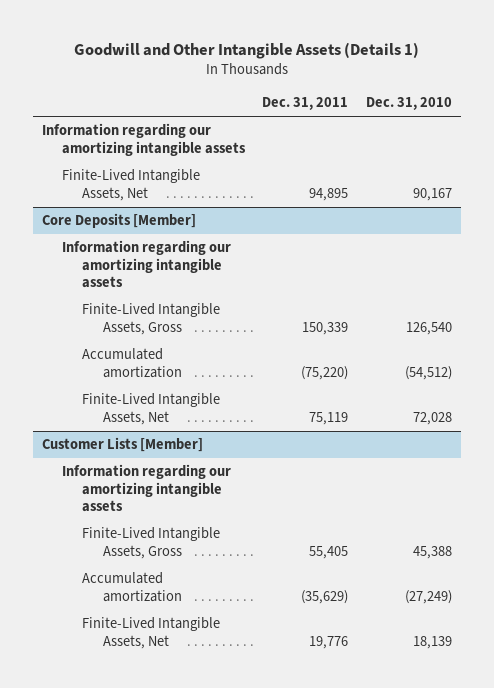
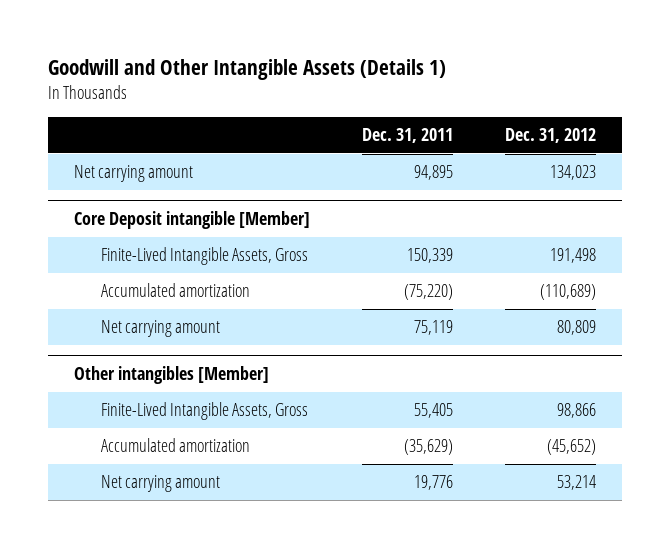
[366,97,453,111] Dec. 31, 2010 -> none
none -> [505,128,597,144] Dec. 31, 2012
[41,123,246,156] Information regarding our amortizing intangible assets -> none
[61,240,231,288] Information regarding our amortizing intangible assets -> none
[61,169,200,201] Finite-Lived Intangible Assets, Net -> [73,165,193,183] Net carrying amount
[41,213,196,229] Core Deposits [Member] -> [73,211,310,230] Core Deposit intangible [Member]
[41,437,203,453] Customer Lists [Member] -> none
[61,464,231,512] Information regarding our amortizing intangible assets -> none
[82,393,221,425] Finite-Lived Intangible Assets, Net -> [101,320,221,338] Net carrying amount
none -> [73,366,269,385] Other intangibles [Member]
[82,617,221,649] Finite-Lived Intangible Assets, Net -> [101,475,221,493] Net carrying amount

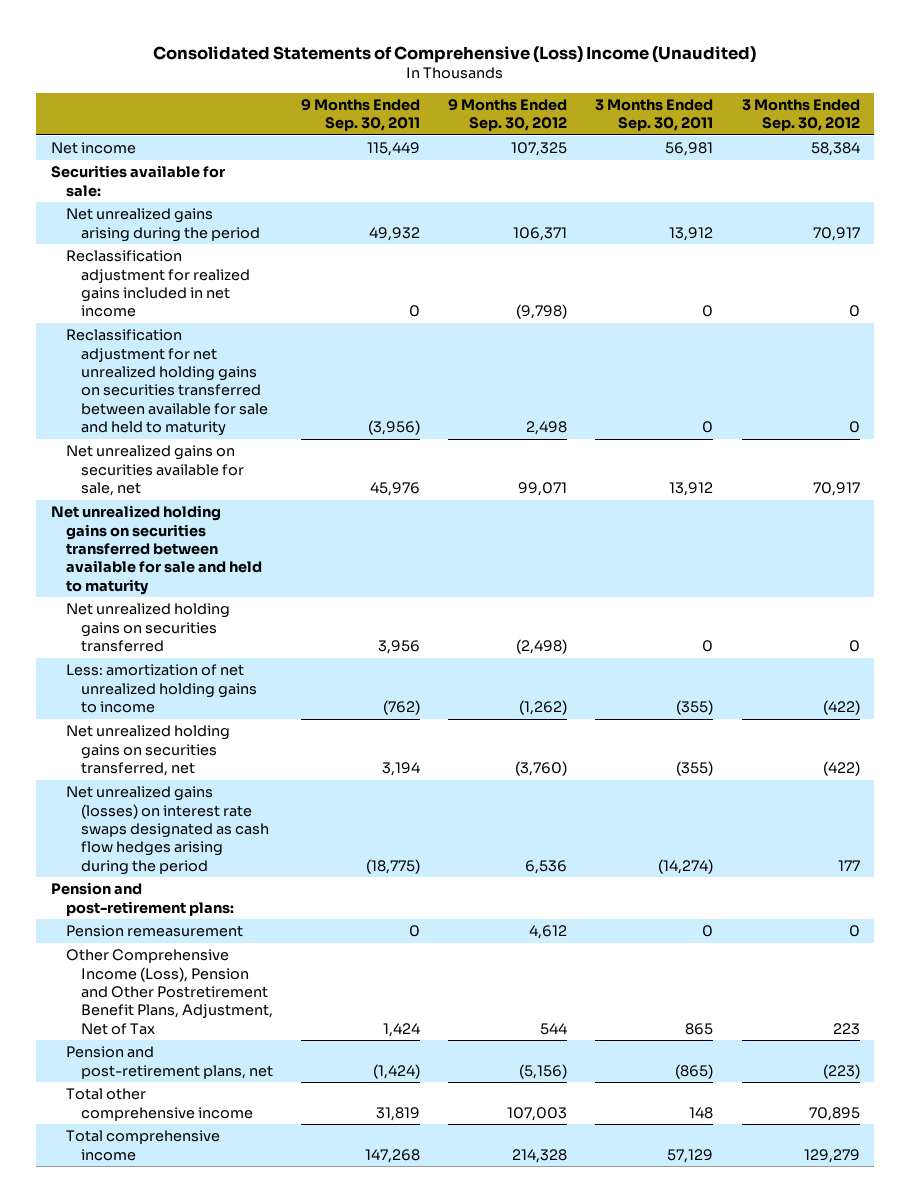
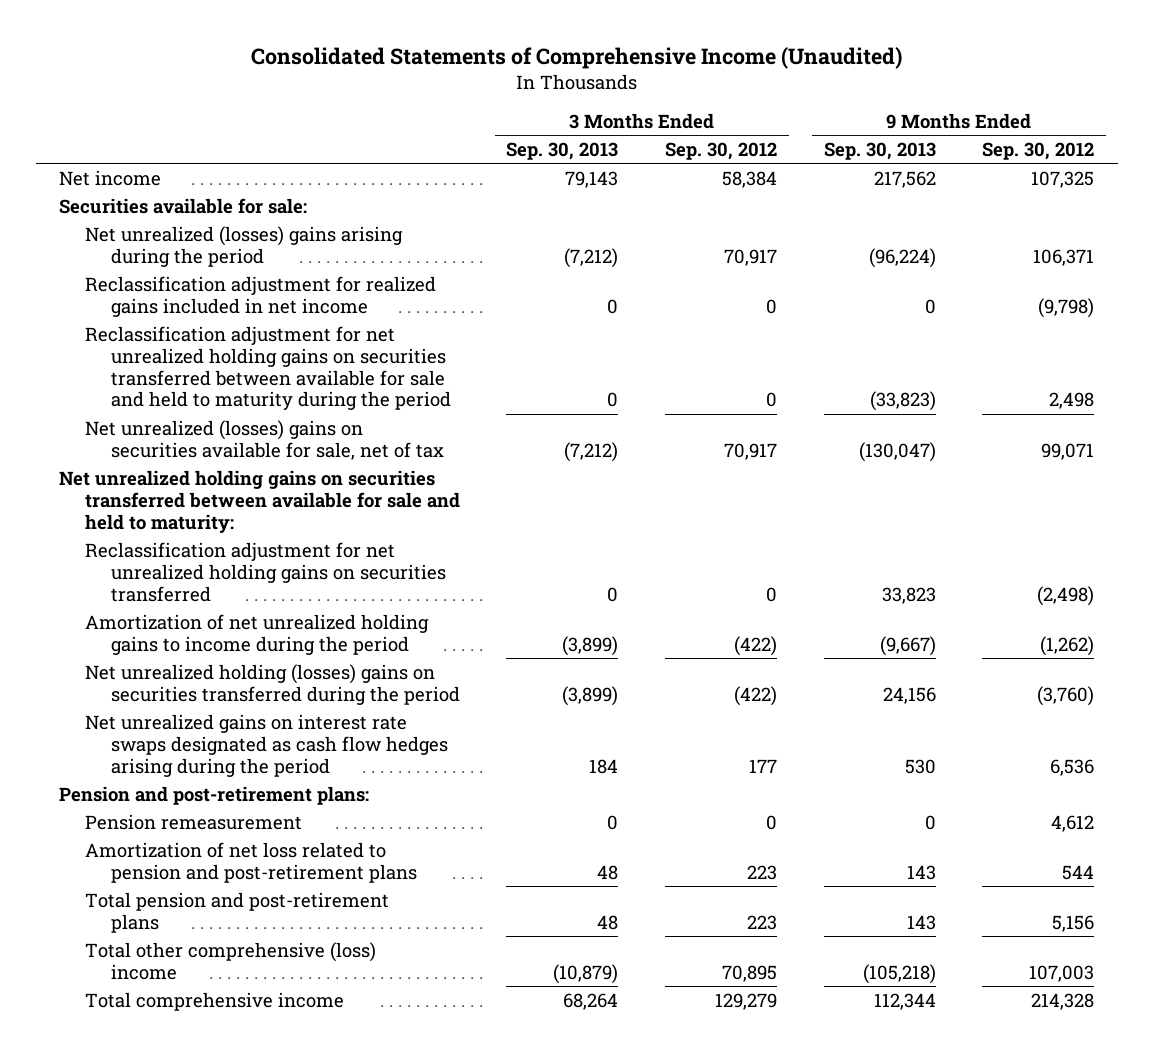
[153,45,757,63] Consolidated Statements of Comprehensive (Loss) Income (Unaudited) -> [250,47,902,70] Consolidated Statements of Comprehensive Income (Unaudited)
[300,98,420,132] 9 Months Ended Sep. 30, 2011 -> none
[595,98,714,132] 3 Months Ended Sep. 30, 2011 -> none
none -> [506,142,619,161] Sep. 30, 2013
none -> [823,142,936,161] Sep. 30, 2013
[65,208,260,242] Net unrealized gains arising during the period -> [84,225,403,267] Net unrealized (losses) gains arising during the period
[65,329,268,436] Reclassification adjustment for net unrealized holding gains on securities transferred between available for sale and held to maturity -> [84,325,451,411] Reclassification adjustment for net unrealized holding gains on securities transferred between available for sale and held to maturity during the period
[65,445,244,496] Net unrealized gains on securities available for sale, net -> [84,419,444,460] Net unrealized (losses) gains on securities available for sale, net of tax
[50,505,262,595] Net unrealized holding gains on securities transferred between available for sale and held to maturity -> [58,469,460,533] Net unrealized holding gains on securities transferred between available for sale and held to maturity:
[65,603,230,652] Net unrealized holding gains on securities transferred -> [84,541,446,602] Reclassification adjustment for net unrealized holding gains on securities transferred
[65,664,257,713] Less: amortization of net unrealized holding gains to income -> [84,613,429,655] Amortization of net unrealized holding gains to income during the period
[65,725,230,776] Net unrealized holding gains on securities transferred, net -> [84,663,460,705] Net unrealized holding (losses) gains on securities transferred during the period
[65,786,269,875] Net unrealized gains (losses) on interest rate swaps designated as cash flow hedges arising during the period -> [84,713,448,777] Net unrealized gains on interest rate swaps designated as cash flow hedges arising during the period
[65,949,273,1035] Other Comprehensive Income (Loss), Pension and Other Postretirement Benefit Plans, Adjustment, Net of Tax -> [84,841,417,883] Amortization of net loss related to pension and post-retirement plans
[65,1046,273,1079] Pension and post-retirement plans, net -> [84,891,389,933] Total pension and post-retirement plans
[519,1063,568,1079] (5,156) -> [1052,914,1095,932] 5,156
[822,1063,860,1079] (223) -> [747,914,778,930] 223
[65,1088,253,1121] Total other comprehensive income -> [84,941,376,980] Total other comprehensive (loss) income

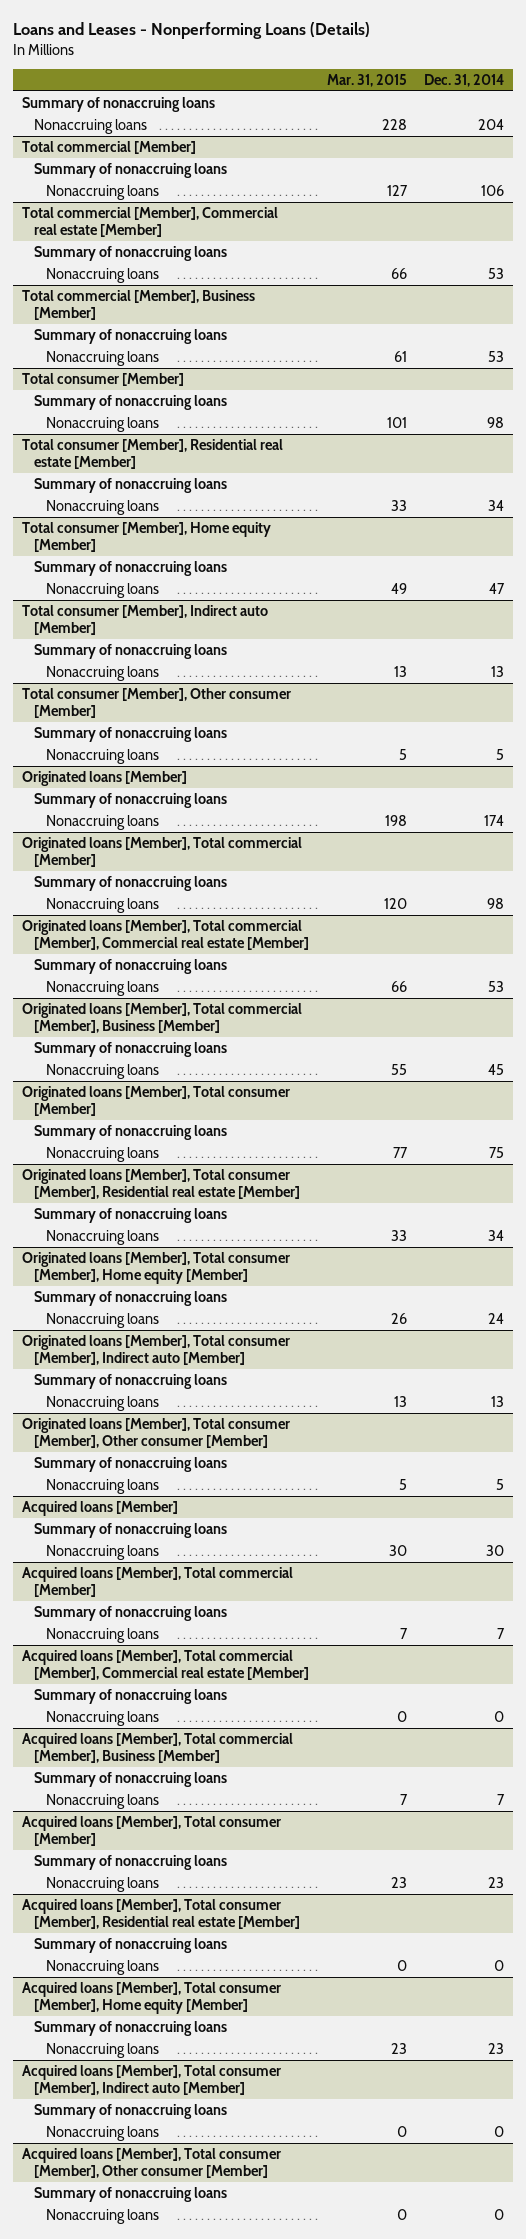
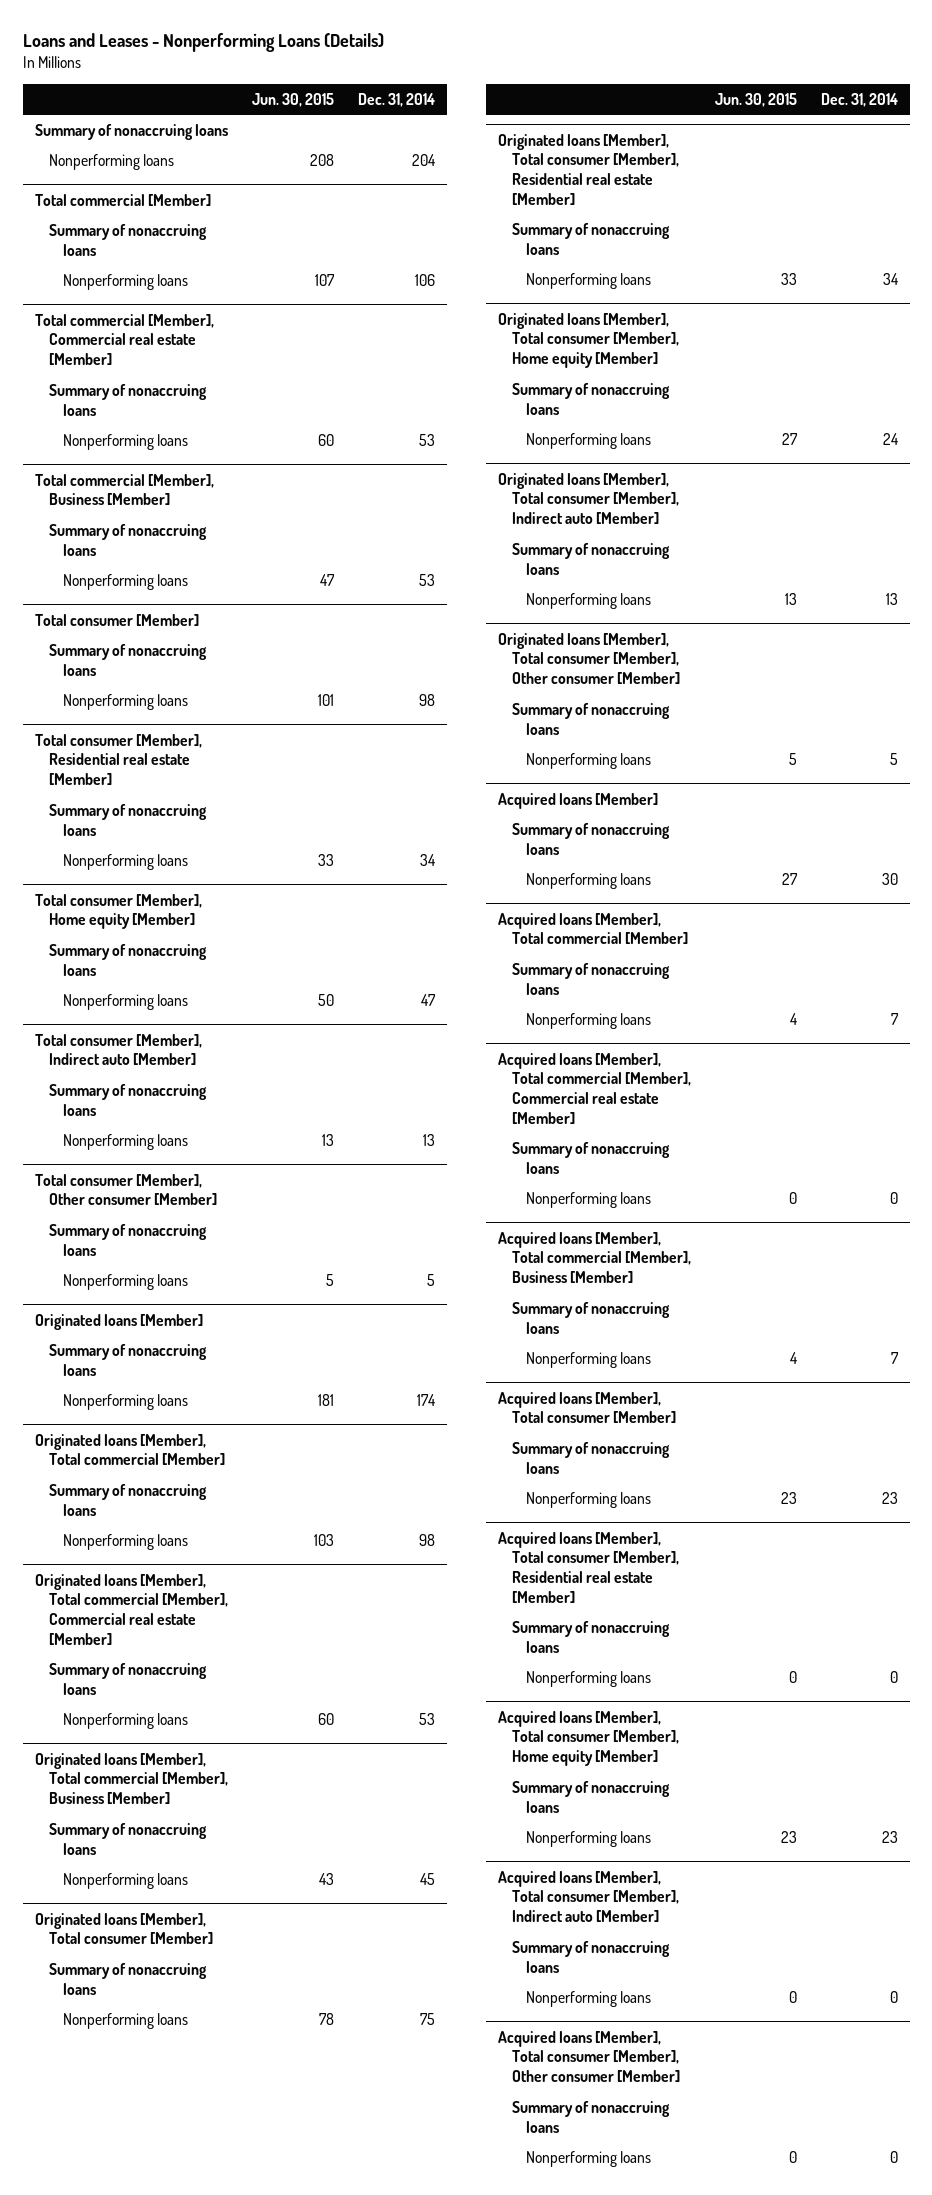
[326,73,407,87] Mar. 31, 2015 -> none
none -> [251,92,334,107] Jun. 30, 2015
[34,118,148,134] Nonaccruing loans -> [48,153,174,170] Nonperforming loans
[46,184,160,200] Nonaccruing loans -> [62,273,188,290] Nonperforming loans
[46,267,160,283] Nonaccruing loans -> [62,433,188,450] Nonperforming loans
[46,350,160,366] Nonaccruing loans -> [62,573,188,590] Nonperforming loans
[46,416,160,432] Nonaccruing loans -> [62,693,188,710] Nonperforming loans
[46,499,160,515] Nonaccruing loans -> [62,853,188,870] Nonperforming loans
[46,582,160,598] Nonaccruing loans -> [62,993,188,1010] Nonperforming loans
[46,665,160,681] Nonaccruing loans -> [62,1133,188,1150] Nonperforming loans
[46,748,160,764] Nonaccruing loans -> [62,1273,188,1290] Nonperforming loans
[46,814,160,830] Nonaccruing loans -> [62,1393,188,1410] Nonperforming loans
[46,897,160,913] Nonaccruing loans -> [62,1533,188,1550] Nonperforming loans
[46,980,160,996] Nonaccruing loans -> [62,1712,188,1729] Nonperforming loans
[46,1063,160,1079] Nonaccruing loans -> [62,1872,188,1889] Nonperforming loans
[46,1146,160,1162] Nonaccruing loans -> [62,2012,188,2029] Nonperforming loans
[46,1229,160,1245] Nonaccruing loans -> [525,272,651,289] Nonperforming loans
[46,1312,160,1328] Nonaccruing loans -> [525,432,651,449] Nonperforming loans
[46,1395,160,1411] Nonaccruing loans -> [525,592,651,609] Nonperforming loans
[46,1478,160,1494] Nonaccruing loans -> [525,752,651,769] Nonperforming loans
[46,1544,160,1560] Nonaccruing loans -> [525,872,651,889] Nonperforming loans
[46,1627,160,1643] Nonaccruing loans -> [525,1012,651,1029] Nonperforming loans
[46,1710,160,1726] Nonaccruing loans -> [525,1191,651,1208] Nonperforming loans
[46,1793,160,1809] Nonaccruing loans -> [525,1351,651,1368] Nonperforming loans
[46,1876,160,1892] Nonaccruing loans -> [525,1491,651,1508] Nonperforming loans
[46,1959,160,1975] Nonaccruing loans -> [525,1670,651,1687] Nonperforming loans
[46,2042,160,2058] Nonaccruing loans -> [525,1830,651,1847] Nonperforming loans
[46,2125,160,2141] Nonaccruing loans -> [525,1990,651,2007] Nonperforming loans
[46,2208,160,2224] Nonaccruing loans -> [525,2150,651,2167] Nonperforming loans

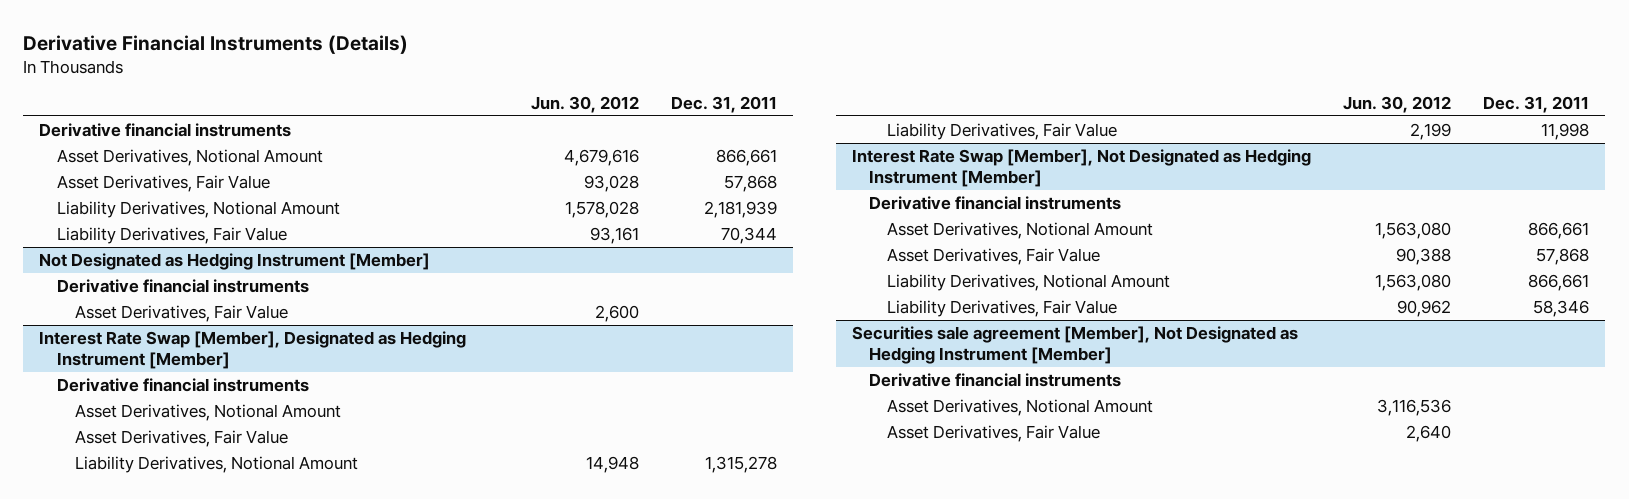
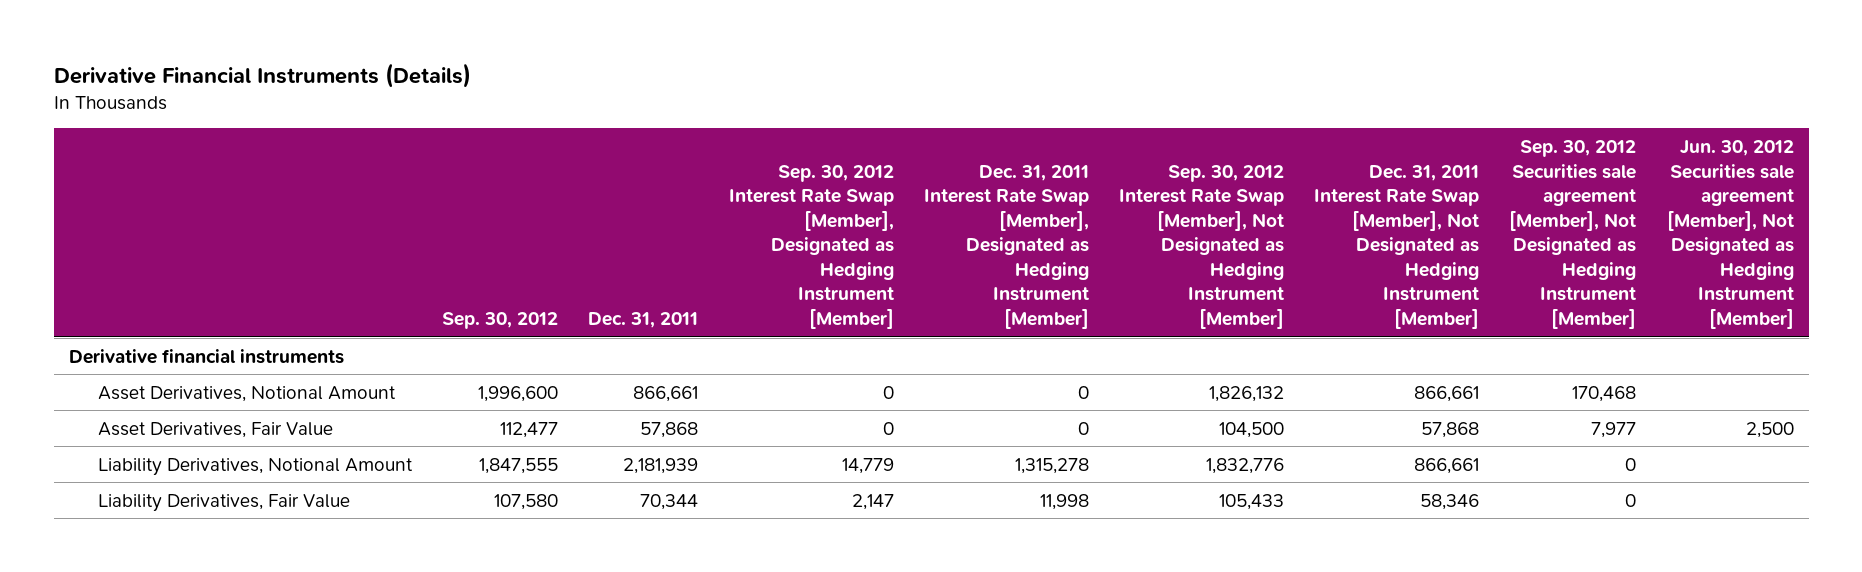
[530,95,639,113] Jun. 30, 2012 -> none
none -> [442,312,559,330] Sep. 30, 2012
none -> [728,164,894,330] Sep. 30, 2012 Interest Rate Swap [Member], Designated as Hedging Instrument [Member]
none -> [923,164,1089,330] Dec. 31, 2011 Interest Rate Swap [Member], Designated as Hedging Instrument [Member]
none -> [1118,164,1284,330] Sep. 30, 2012 Interest Rate Swap [Member], Not Designated as Hedging Instrument [Member]
none -> [1314,164,1480,330] Dec. 31, 2011 Interest Rate Swap [Member], Not Designated as Hedging Instrument [Member]
none -> [1509,139,1637,330] Sep. 30, 2012 Securities sale agreement [Member], Not Designated as Hedging Instrument [Member]
none -> [1666,139,1794,330] Jun. 30, 2012 Securities sale agreement [Member], Not Designated as Hedging Instrument [Member]
[39,253,431,271] Not Designated as Hedging Instrument [Member] -> none
[57,279,310,294] Derivative financial instruments -> none
[74,305,288,323] Asset Derivatives, Fair Value -> none
[39,331,467,370] Interest Rate Swap [Member], Designated as Hedging Instrument [Member] -> none
[57,378,310,393] Derivative financial instruments -> none
[74,404,341,422] Asset Derivatives, Notional Amount -> none
[74,430,288,448] Asset Derivatives, Fair Value -> none
[74,456,358,474] Liability Derivatives, Notional Amount -> none
[887,123,1118,141] Liability Derivatives, Fair Value -> none
[851,149,1311,188] Interest Rate Swap [Member], Not Designated as Hedging Instrument [Member] -> none
[869,196,1122,211] Derivative financial instruments -> none
[887,222,1154,240] Asset Derivatives, Notional Amount -> none
[887,248,1101,266] Asset Derivatives, Fair Value -> none
[887,274,1171,292] Liability Derivatives, Notional Amount -> none
[887,300,1118,318] Liability Derivatives, Fair Value -> none
[851,326,1298,365] Securities sale agreement [Member], Not Designated as Hedging Instrument [Member] -> none
[869,373,1122,388] Derivative financial instruments -> none
[887,399,1154,417] Asset Derivatives, Notional Amount -> none
[887,425,1101,443] Asset Derivatives, Fair Value -> none

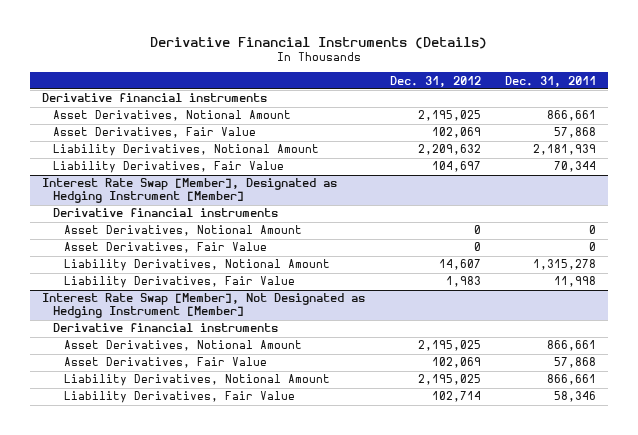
[442,312,559,330] Sep. 30, 2012 -> none
[728,164,894,330] Sep. 30, 2012 Interest Rate Swap [Member], Designated as Hedging Instrument [Member] -> none
[923,164,1089,330] Dec. 31, 2011 Interest Rate Swap [Member], Designated as Hedging Instrument [Member] -> none
[1118,164,1284,330] Sep. 30, 2012 Interest Rate Swap [Member], Not Designated as Hedging Instrument [Member] -> none
[1314,164,1480,330] Dec. 31, 2011 Interest Rate Swap [Member], Not Designated as Hedging Instrument [Member] -> none
[1509,139,1637,330] Sep. 30, 2012 Securities sale agreement [Member], Not Designated as Hedging Instrument [Member] -> none
[1666,139,1794,330] Jun. 30, 2012 Securities sale agreement [Member], Not Designated as Hedging Instrument [Member] -> none
none -> [389,75,481,87] Dec. 31, 2012
none -> [42,178,338,204] Interest Rate Swap [Member], Designated as Hedging Instrument [Member]
none -> [52,208,278,218] Derivative financial instruments
none -> [63,225,302,237] Asset Derivatives, Notional Amount
none -> [63,242,267,254] Asset Derivatives, Fair Value
none -> [63,259,330,272] Liability Derivatives, Notional Amount
none -> [63,276,295,289] Liability Derivatives, Fair Value
none -> [42,293,366,319] Interest Rate Swap [Member], Not Designated as Hedging Instrument [Member]
none -> [52,323,278,333] Derivative financial instruments
none -> [63,340,302,352] Asset Derivatives, Notional Amount
none -> [63,357,267,369] Asset Derivatives, Fair Value
none -> [63,374,330,387] Liability Derivatives, Notional Amount
none -> [63,391,295,404] Liability Derivatives, Fair Value

